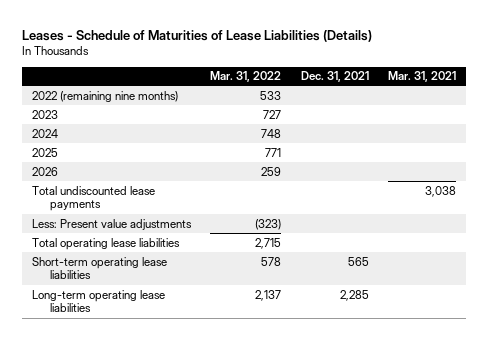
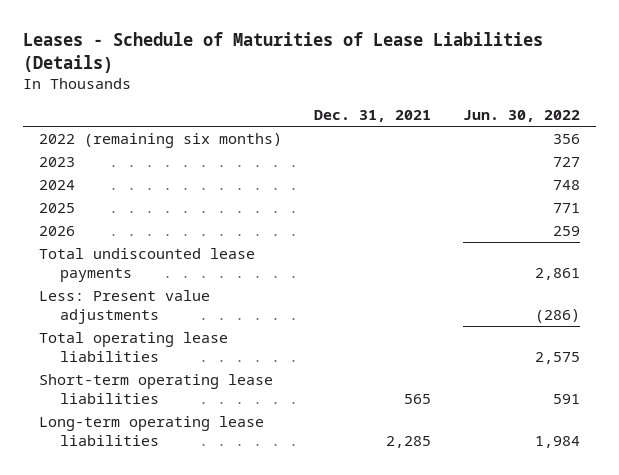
[210,71,282,83] Mar. 31, 2022 -> none
[388,71,457,83] Mar. 31, 2021 -> none
none -> [463,110,581,123] Jun. 30, 2022
[32,90,179,102] 2022 (remaining nine months) -> [39,132,283,148] 2022 (remaining six months)

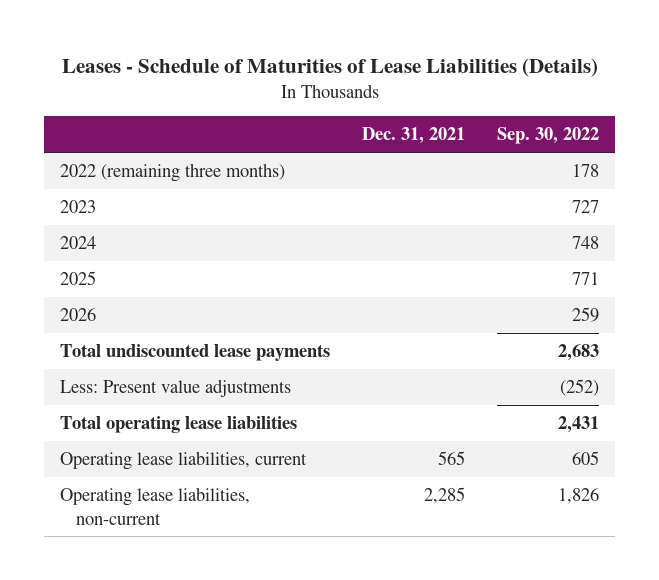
[463,110,581,123] Jun. 30, 2022 -> none
none -> [496,127,599,145] Sep. 30, 2022
[39,132,283,148] 2022 (remaining six months) -> [60,163,286,183] 2022 (remaining three months)
[39,373,274,404] Short-term operating lease liabilities -> [60,451,308,471] Operating lease liabilities, current
[39,415,265,446] Long-term operating lease liabilities -> [60,487,251,525] Operating lease liabilities, non-current

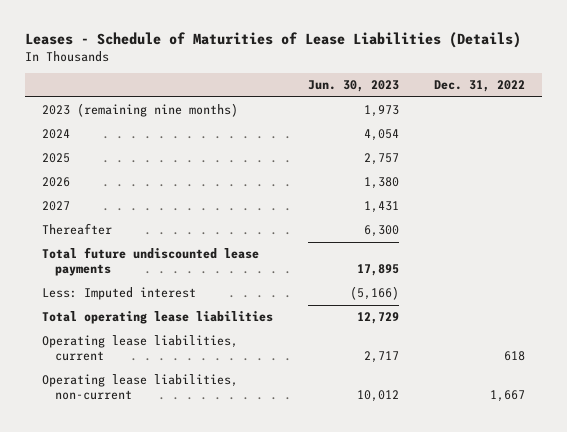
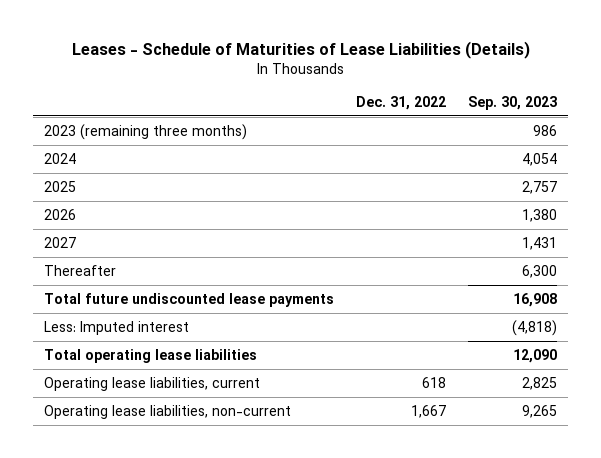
[308,80,400,93] Jun. 30, 2023 -> none
none -> [468,95,558,110] Sep. 30, 2023
[42,103,239,118] 2023 (remaining nine months) -> [43,123,247,140] 2023 (remaining three months)

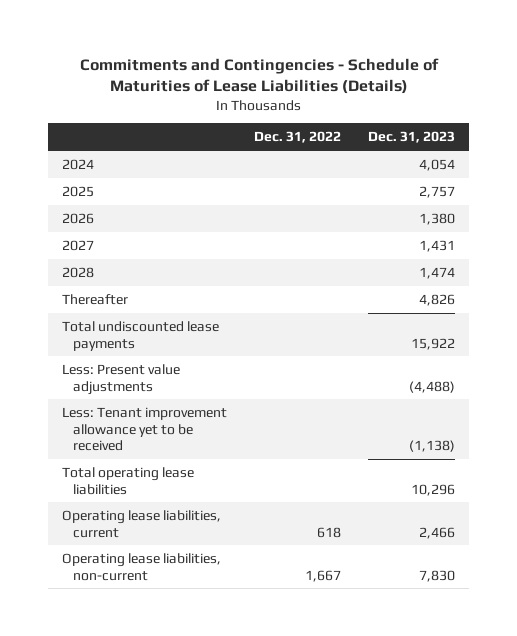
[71,40,530,59] Leases - Schedule of Maturities of Lease Liabilities (Details) -> [79,57,439,94] Commitments and Contingencies - Schedule of Maturities of Lease Liabilities (Details)
[468,95,558,110] Sep. 30, 2023 -> none
none -> [368,131,456,144] Dec. 31, 2023
[43,123,247,140] 2023 (remaining three months) -> none
none -> [61,266,94,278] 2028
[43,292,334,307] Total future undiscounted lease payments -> [61,320,219,351] Total undiscounted lease payments
[43,320,189,335] Less: Imputed interest -> [61,363,180,395] Less: Present value adjustments
none -> [61,406,227,452] Less: Tenant improvement allowance yet to be received

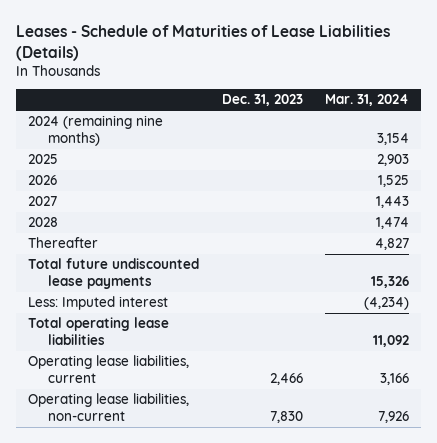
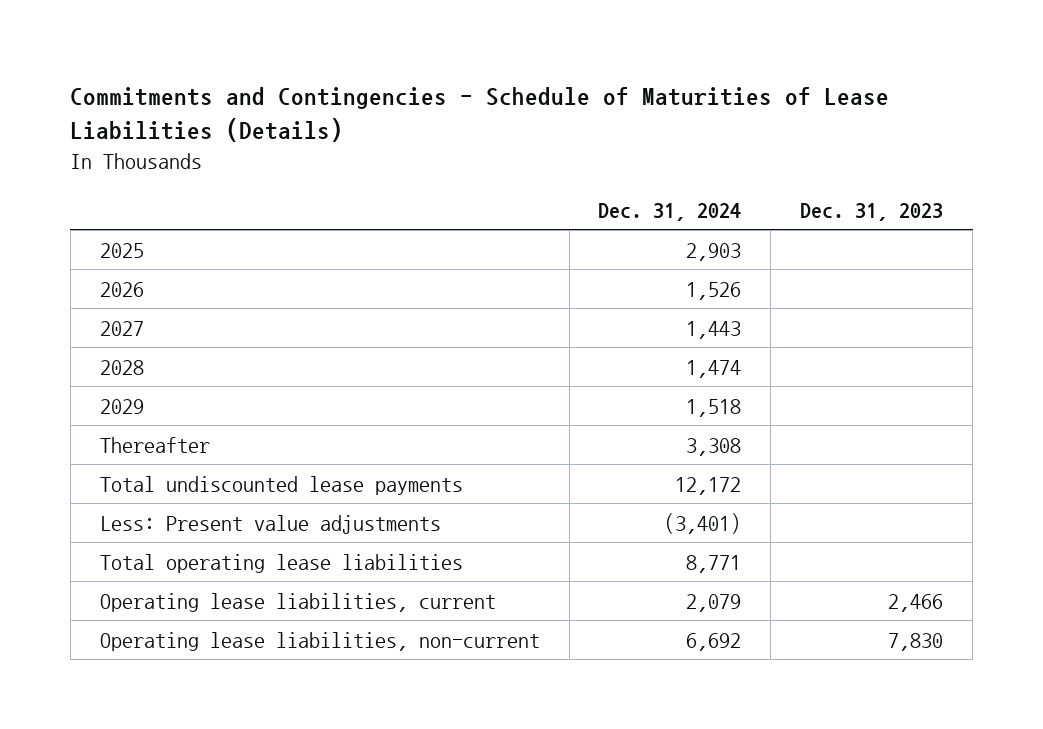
[16,25,391,61] Leases - Schedule of Maturities of Lease Liabilities (Details) -> [70,87,890,143] Commitments and Contingencies - Schedule of Maturities of Lease Liabilities (Details)
[325,94,410,107] Mar. 31, 2024 -> none
none -> [598,202,742,221] Dec. 31, 2024
[27,115,163,147] 2024 (remaining nine months) -> none
none -> [99,398,144,414] 2029
[27,258,199,290] Total future undiscounted lease payments -> [99,475,463,495] Total undiscounted lease payments
[27,296,168,311] Less: Imputed interest -> [99,514,441,534] Less: Present value adjustments

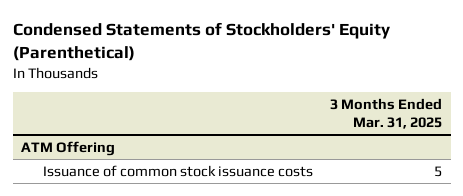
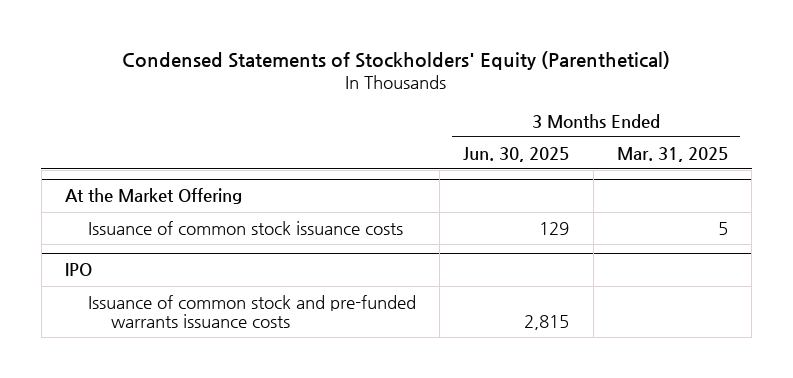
none -> [463,146,570,162] Jun. 30, 2025
[21,140,116,156] ATM Offering -> [64,188,242,205] At the Market Offering
none -> [64,263,92,277] IPO
none -> [88,294,417,329] Issuance of common stock and pre-funded warrants issuance costs

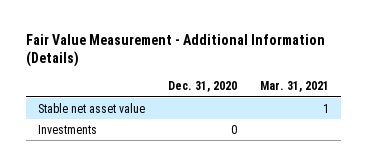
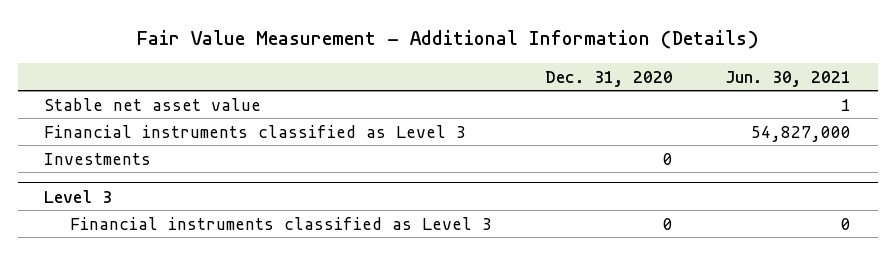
[260,81,330,93] Mar. 31, 2021 -> none
none -> [725,70,852,87] Jun. 30, 2021
none -> [44,124,467,138] Financial instruments classified as Level 3
none -> [44,189,113,203] Level 3
none -> [70,216,493,230] Financial instruments classified as Level 3

